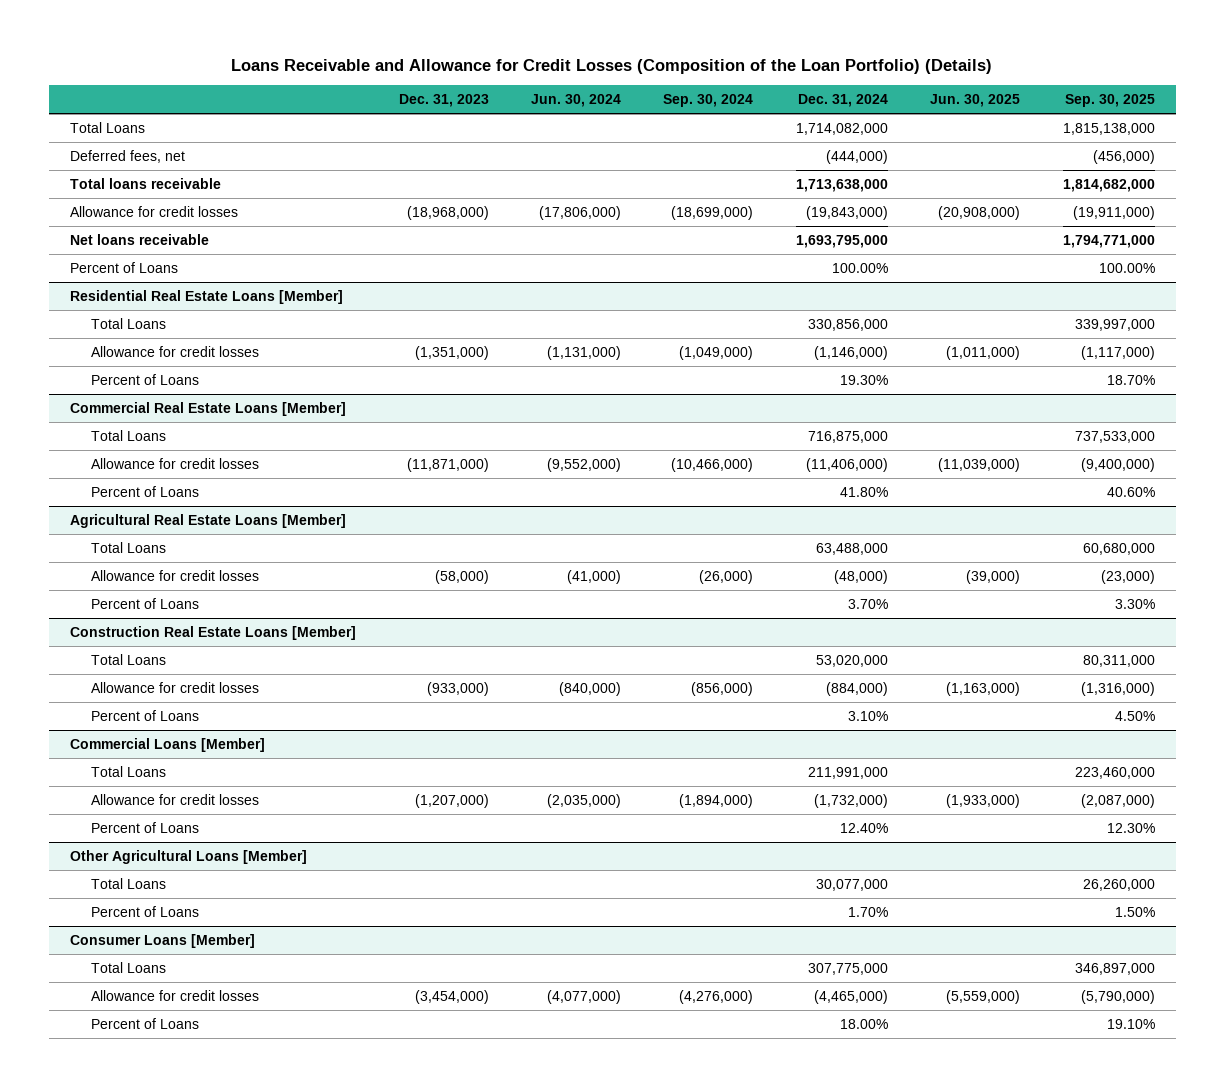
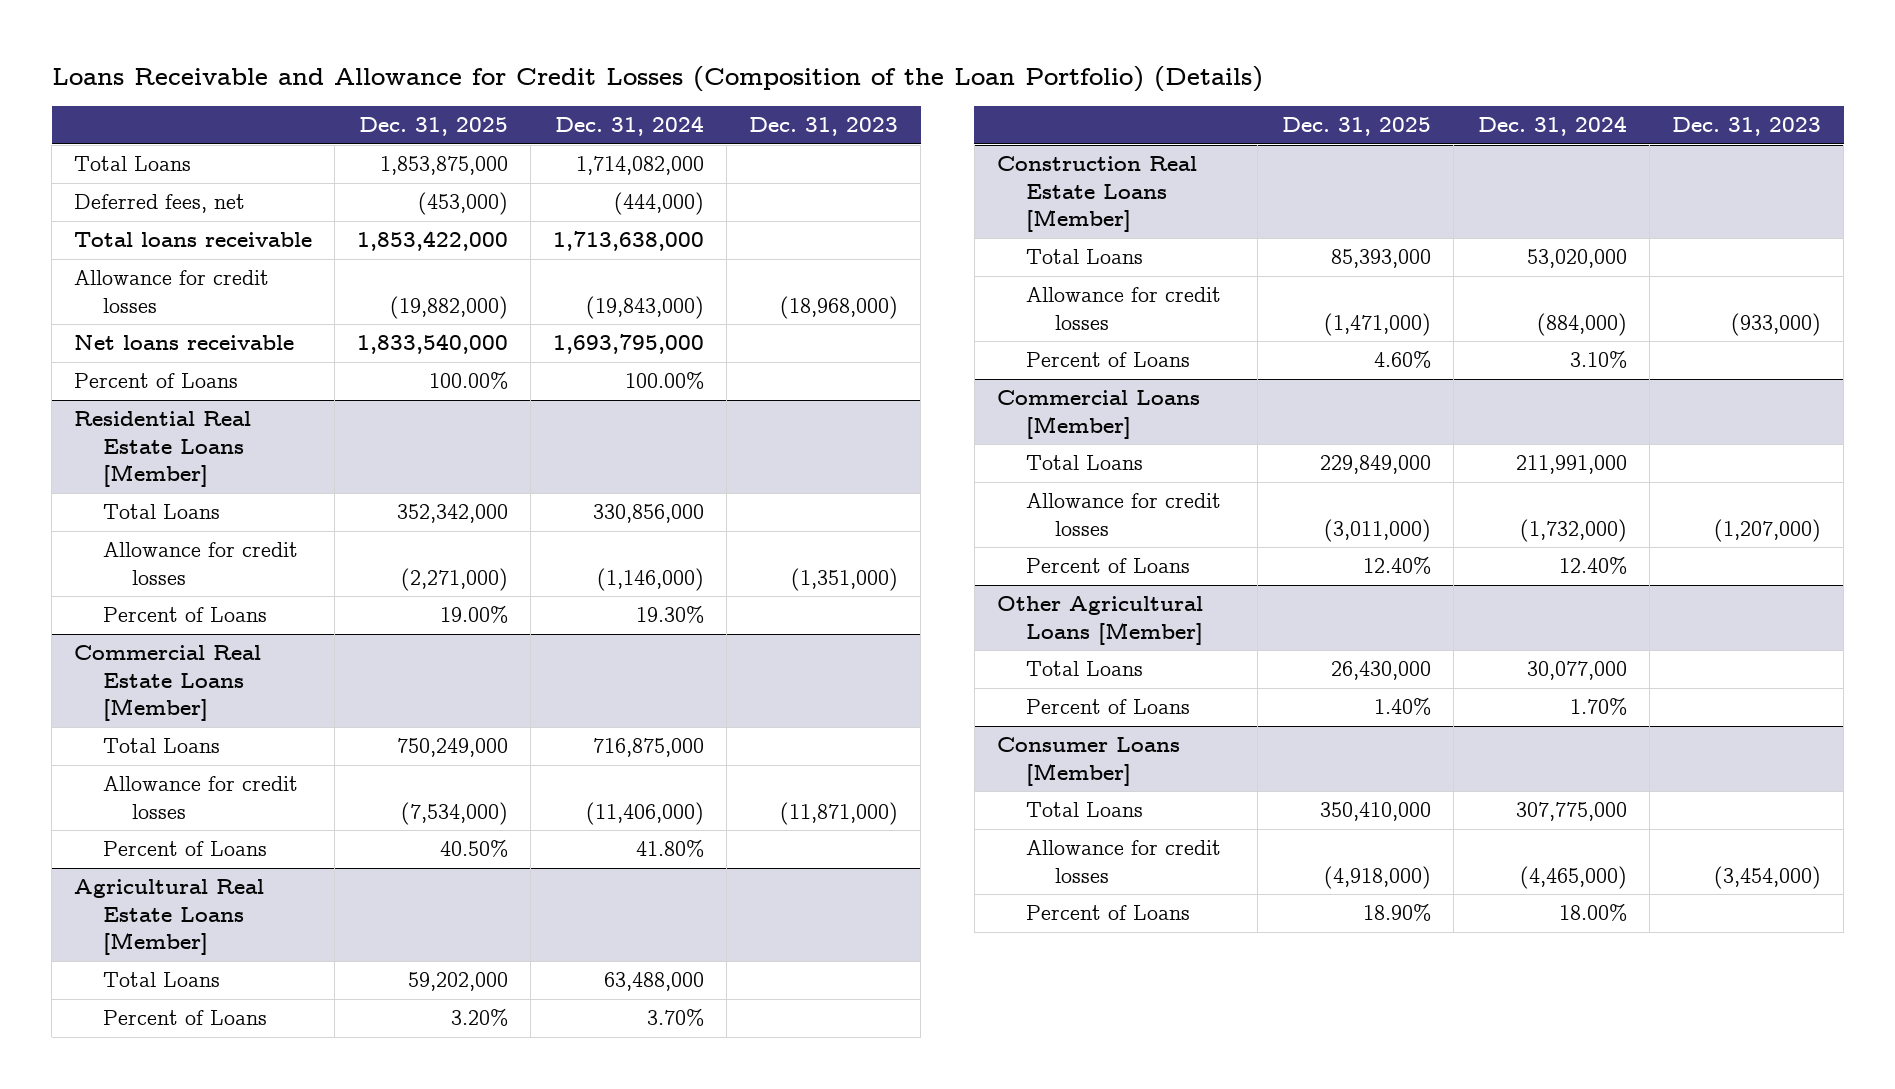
[530,94,621,108] Jun. 30, 2024 -> none
[663,94,754,108] Sep. 30, 2024 -> none
[930,94,1021,108] Jun. 30, 2025 -> none
[1064,94,1155,108] Sep. 30, 2025 -> none
none -> [359,117,509,137] Dec. 31, 2025
[91,569,260,581] Allowance for credit losses -> none

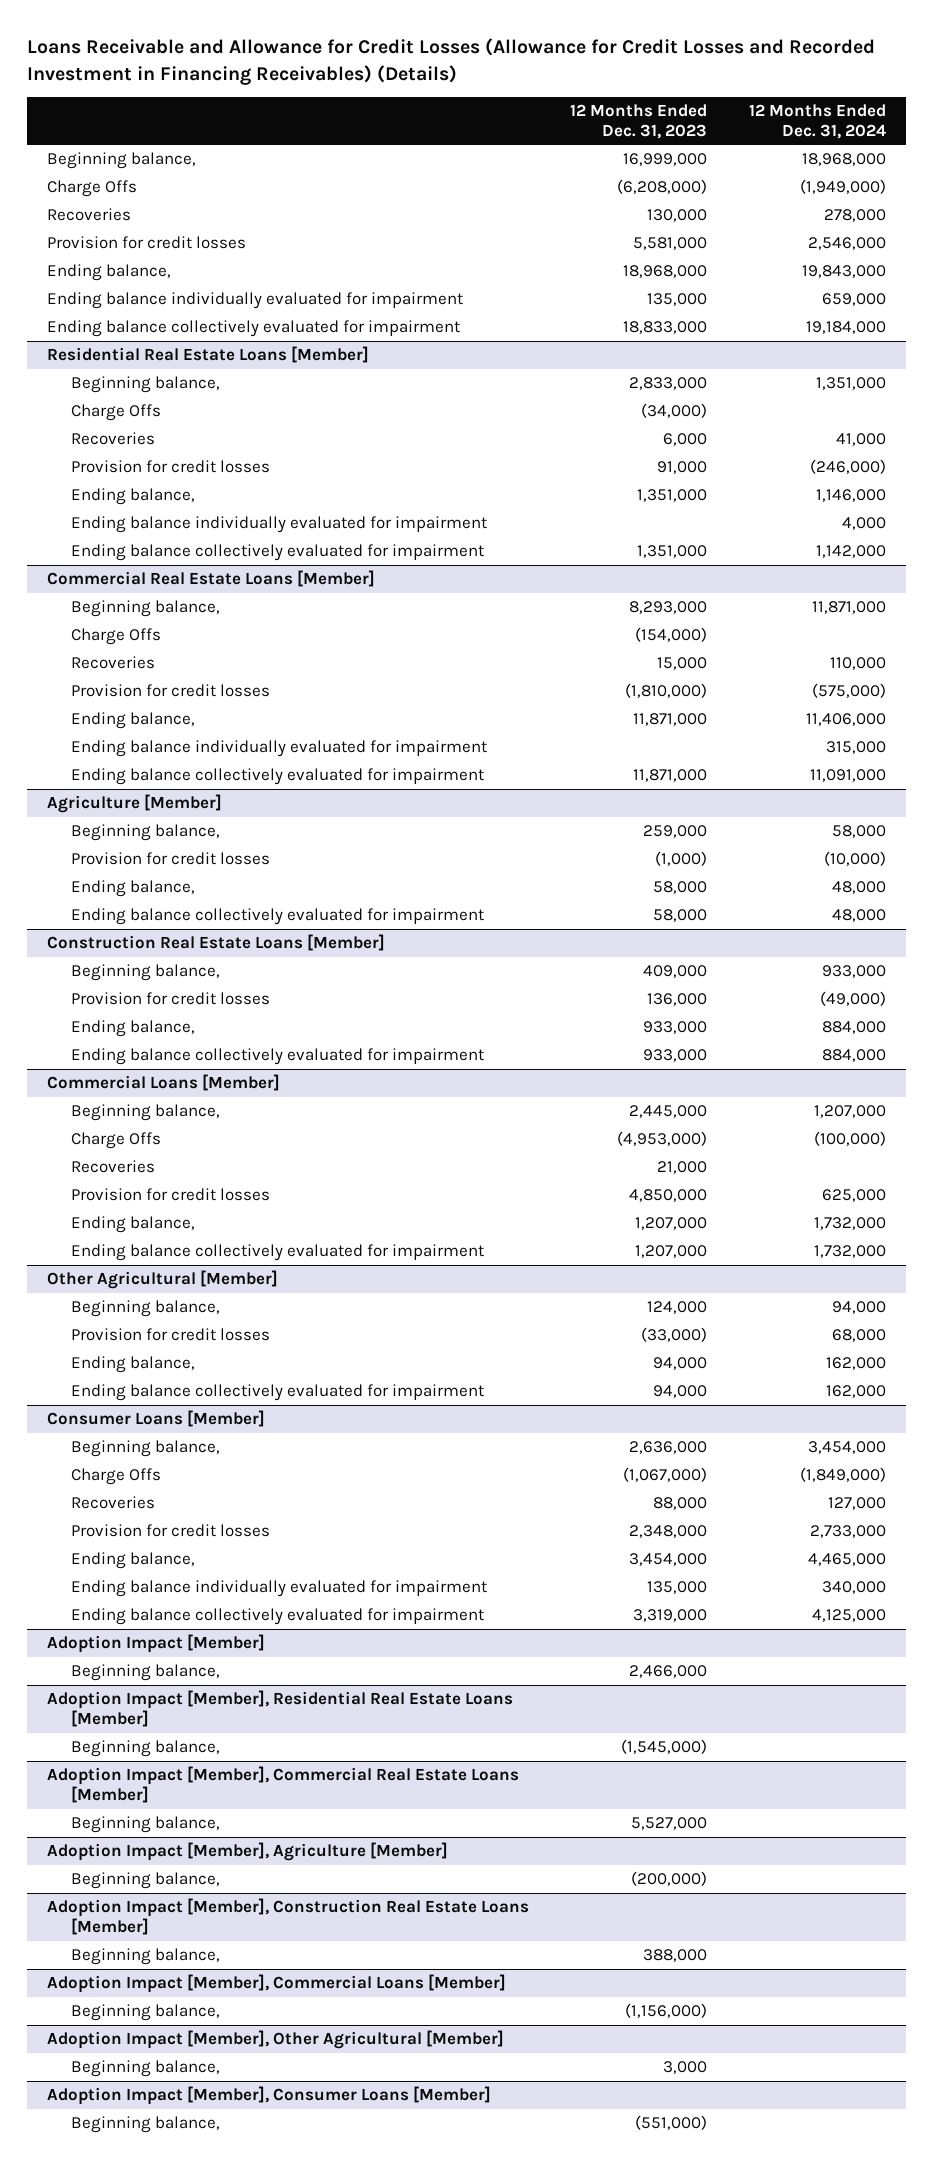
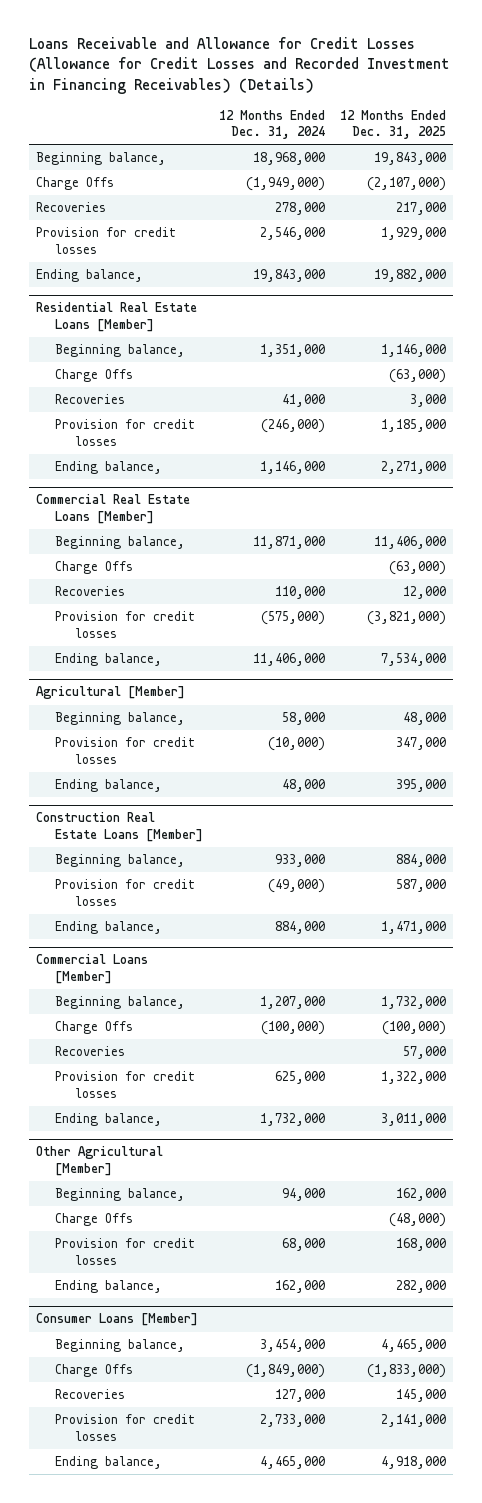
[570,104,708,139] 12 Months Ended Dec. 31, 2023 -> none
none -> [339,109,446,140] 12 Months Ended Dec. 31, 2025
[47,292,464,310] Ending balance individually evaluated for impairment -> none
[47,320,461,338] Ending balance collectively evaluated for impairment -> none
[71,516,488,534] Ending balance individually evaluated for impairment -> none
[71,544,485,562] Ending balance collectively evaluated for impairment -> none
[71,740,488,758] Ending balance individually evaluated for impairment -> none
[71,768,485,786] Ending balance collectively evaluated for impairment -> none
[47,794,223,814] Agriculture [Member] -> [36,686,186,700] Agricultural [Member]
[71,908,485,926] Ending balance collectively evaluated for impairment -> none
[71,1048,485,1066] Ending balance collectively evaluated for impairment -> none
[71,1244,485,1262] Ending balance collectively evaluated for impairment -> none
none -> [55,1213,134,1227] Charge Offs
[71,1384,485,1402] Ending balance collectively evaluated for impairment -> none
[71,1580,488,1598] Ending balance individually evaluated for impairment -> none
[71,1608,485,1626] Ending balance collectively evaluated for impairment -> none
[47,1634,266,1654] Adoption Impact [Member] -> none
[71,1664,221,1682] Beginning balance, -> none
[47,1690,514,1728] Adoption Impact [Member], Residential Real Estate Loans [Member] -> none
[71,1740,221,1758] Beginning balance, -> none
[47,1766,520,1804] Adoption Impact [Member], Commercial Real Estate Loans [Member] -> none
[71,1816,221,1834] Beginning balance, -> none
[47,1842,449,1862] Adoption Impact [Member], Agriculture [Member] -> none
[71,1872,221,1890] Beginning balance, -> none
[47,1898,530,1936] Adoption Impact [Member], Construction Real Estate Loans [Member] -> none
[71,1948,221,1966] Beginning balance, -> none
[47,1974,507,1994] Adoption Impact [Member], Commercial Loans [Member] -> none
[71,2004,221,2022] Beginning balance, -> none
[47,2030,505,2050] Adoption Impact [Member], Other Agricultural [Member] -> none
[71,2060,221,2078] Beginning balance, -> none
[47,2086,492,2106] Adoption Impact [Member], Consumer Loans [Member] -> none
[71,2116,221,2134] Beginning balance, -> none

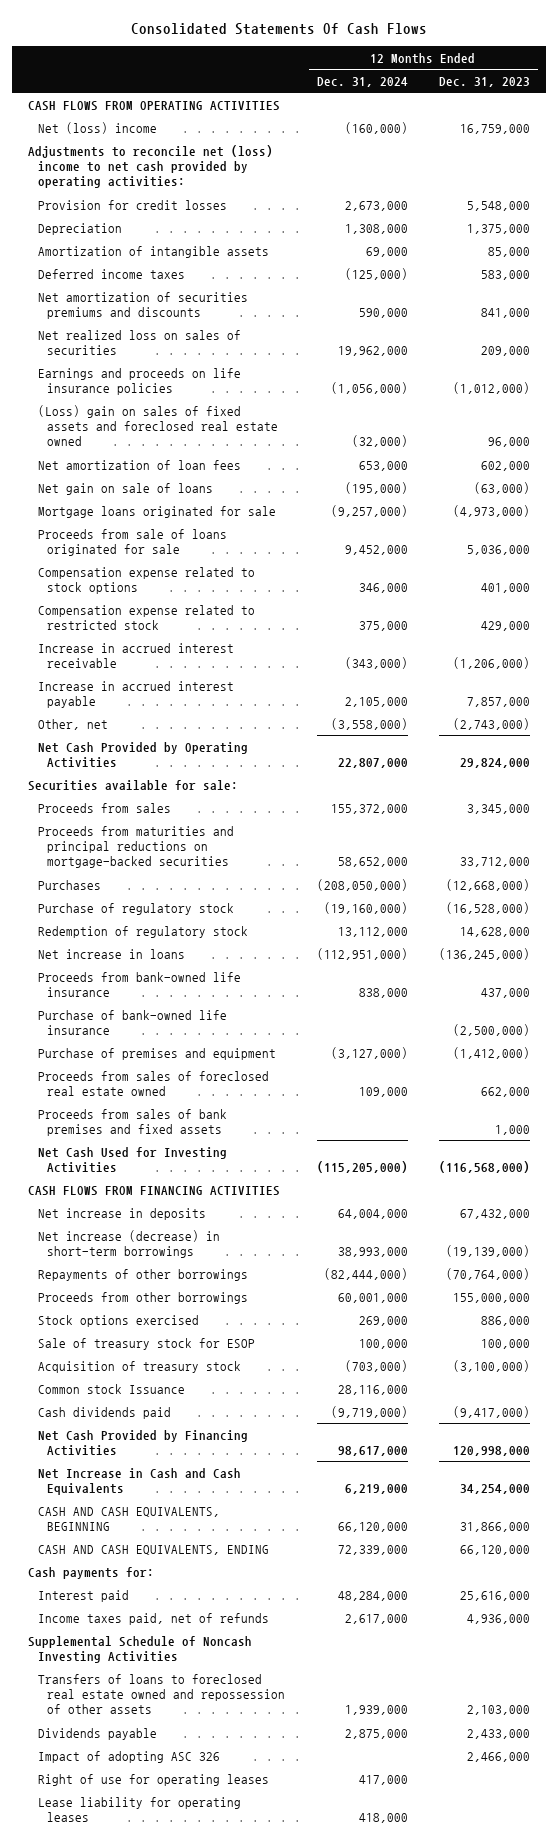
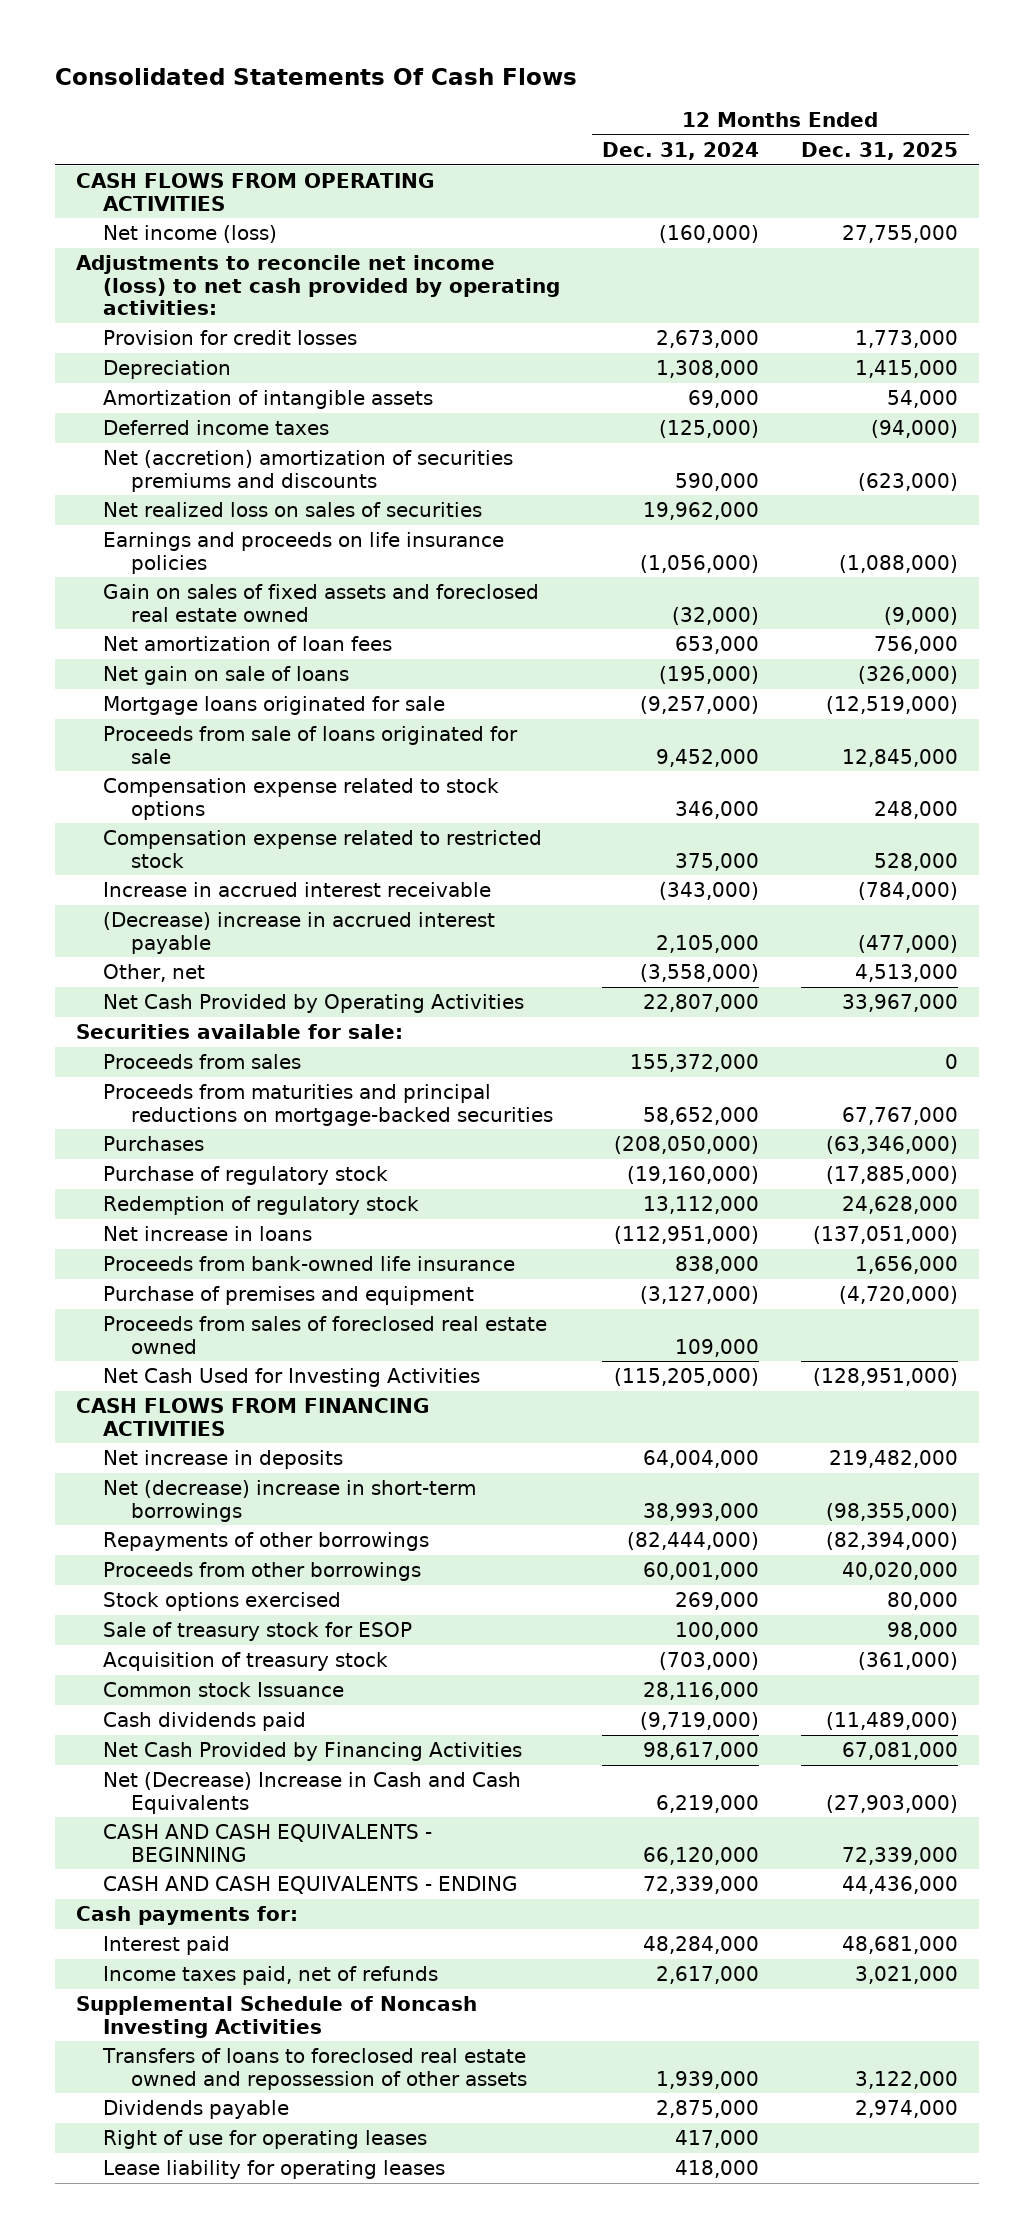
[439,76,531,87] Dec. 31, 2023 -> none
none -> [801,141,959,160] Dec. 31, 2025
[37,121,157,134] Net (loss) income -> [103,225,278,244] Net income (loss)
[28,144,274,189] Adjustments to reconcile net (loss) income to net cash provided by operating activities: -> [75,255,561,316] Adjustments to reconcile net income (loss) to net cash provided by operating activities:
[37,291,248,319] Net amortization of securities premiums and discounts -> [103,450,514,492] Net (accretion) amortization of securities premiums and discounts
[37,404,279,447] (Loss) gain on sales of fixed assets and foreclosed real estate owned -> [103,584,540,622] Gain on sales of fixed assets and foreclosed real estate owned
[37,680,234,708] Increase in accrued interest payable -> [103,912,496,954] (Decrease) increase in accrued interest payable
[37,1009,227,1035] Purchase of bank-owned life insurance -> none
[37,1108,227,1136] Proceeds from sales of bank premises and fixed assets -> none
[37,1229,220,1258] Net increase (decrease) in short-term borrowings -> [103,1480,477,1522] Net (decrease) increase in short-term borrowings
[37,1467,241,1495] Net Increase in Cash and Cash Equivalents -> [103,1772,522,1814] Net (Decrease) Increase in Cash and Cash Equivalents
[37,1506,220,1531] CASH AND CASH EQUIVALENTS, BEGINNING -> [103,1824,433,1862] CASH AND CASH EQUIVALENTS - BEGINNING
[37,1544,269,1555] CASH AND CASH EQUIVALENTS, ENDING -> [103,1876,519,1895] CASH AND CASH EQUIVALENTS - ENDING
[37,1750,220,1763] Impact of adopting ASC 326 -> none

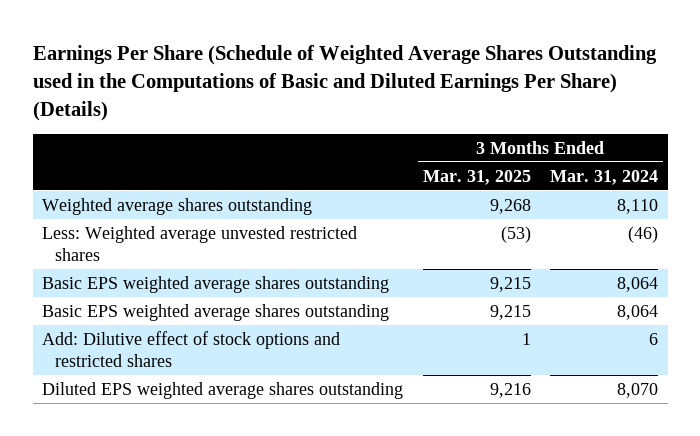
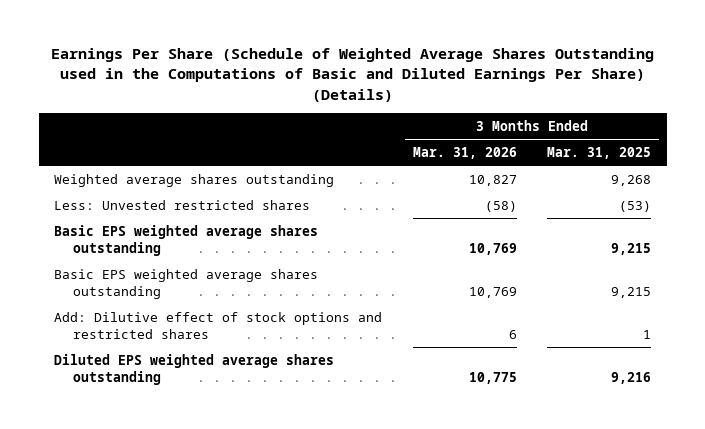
[550,169,659,185] Mar. 31, 2024 -> none
none -> [412,146,517,159] Mar. 31, 2026
[42,225,358,262] Less: Weighted average unvested restricted shares -> [54,199,311,210] Less: Unvested restricted shares

